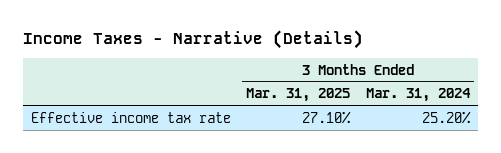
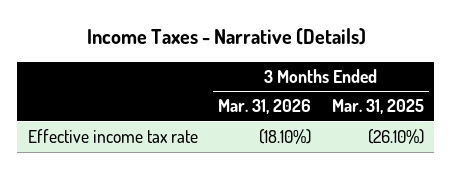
[366,88,472,103] Mar. 31, 2024 -> none
none -> [218,99,312,115] Mar. 31, 2026
[302,110,352,124] 27.10% -> [367,129,424,145] (26.10%)

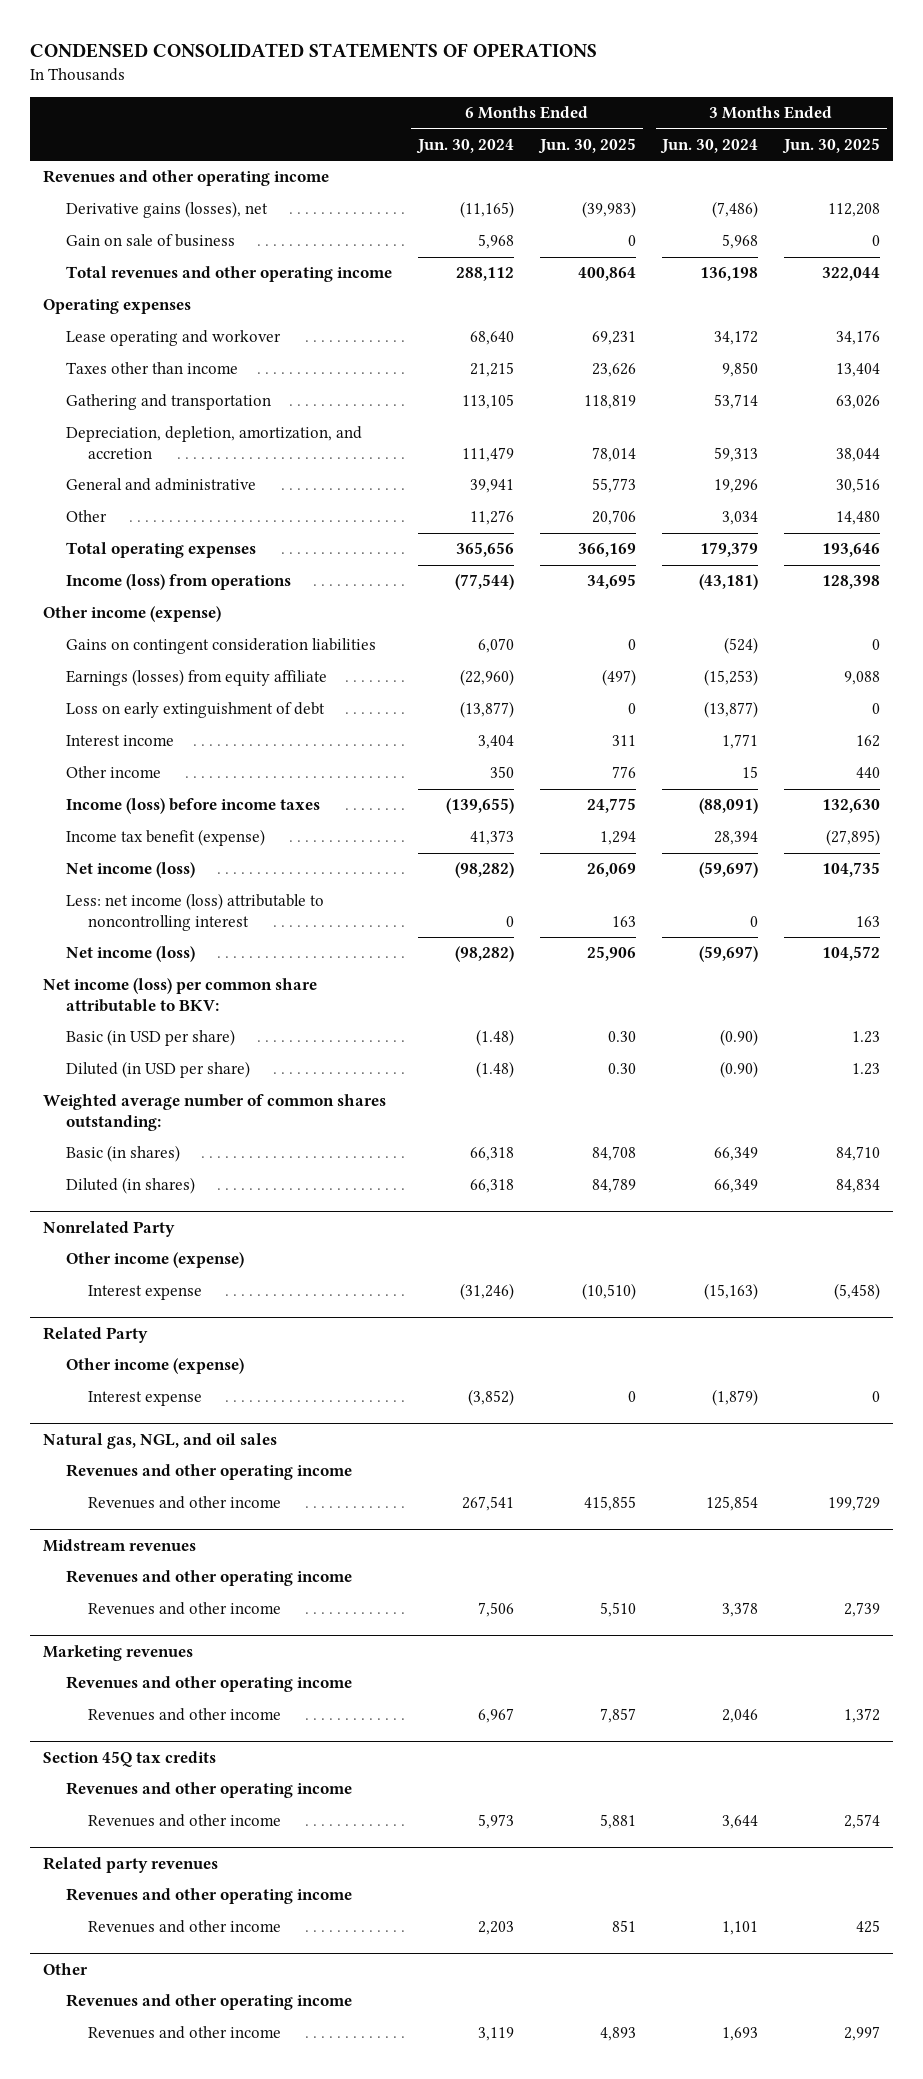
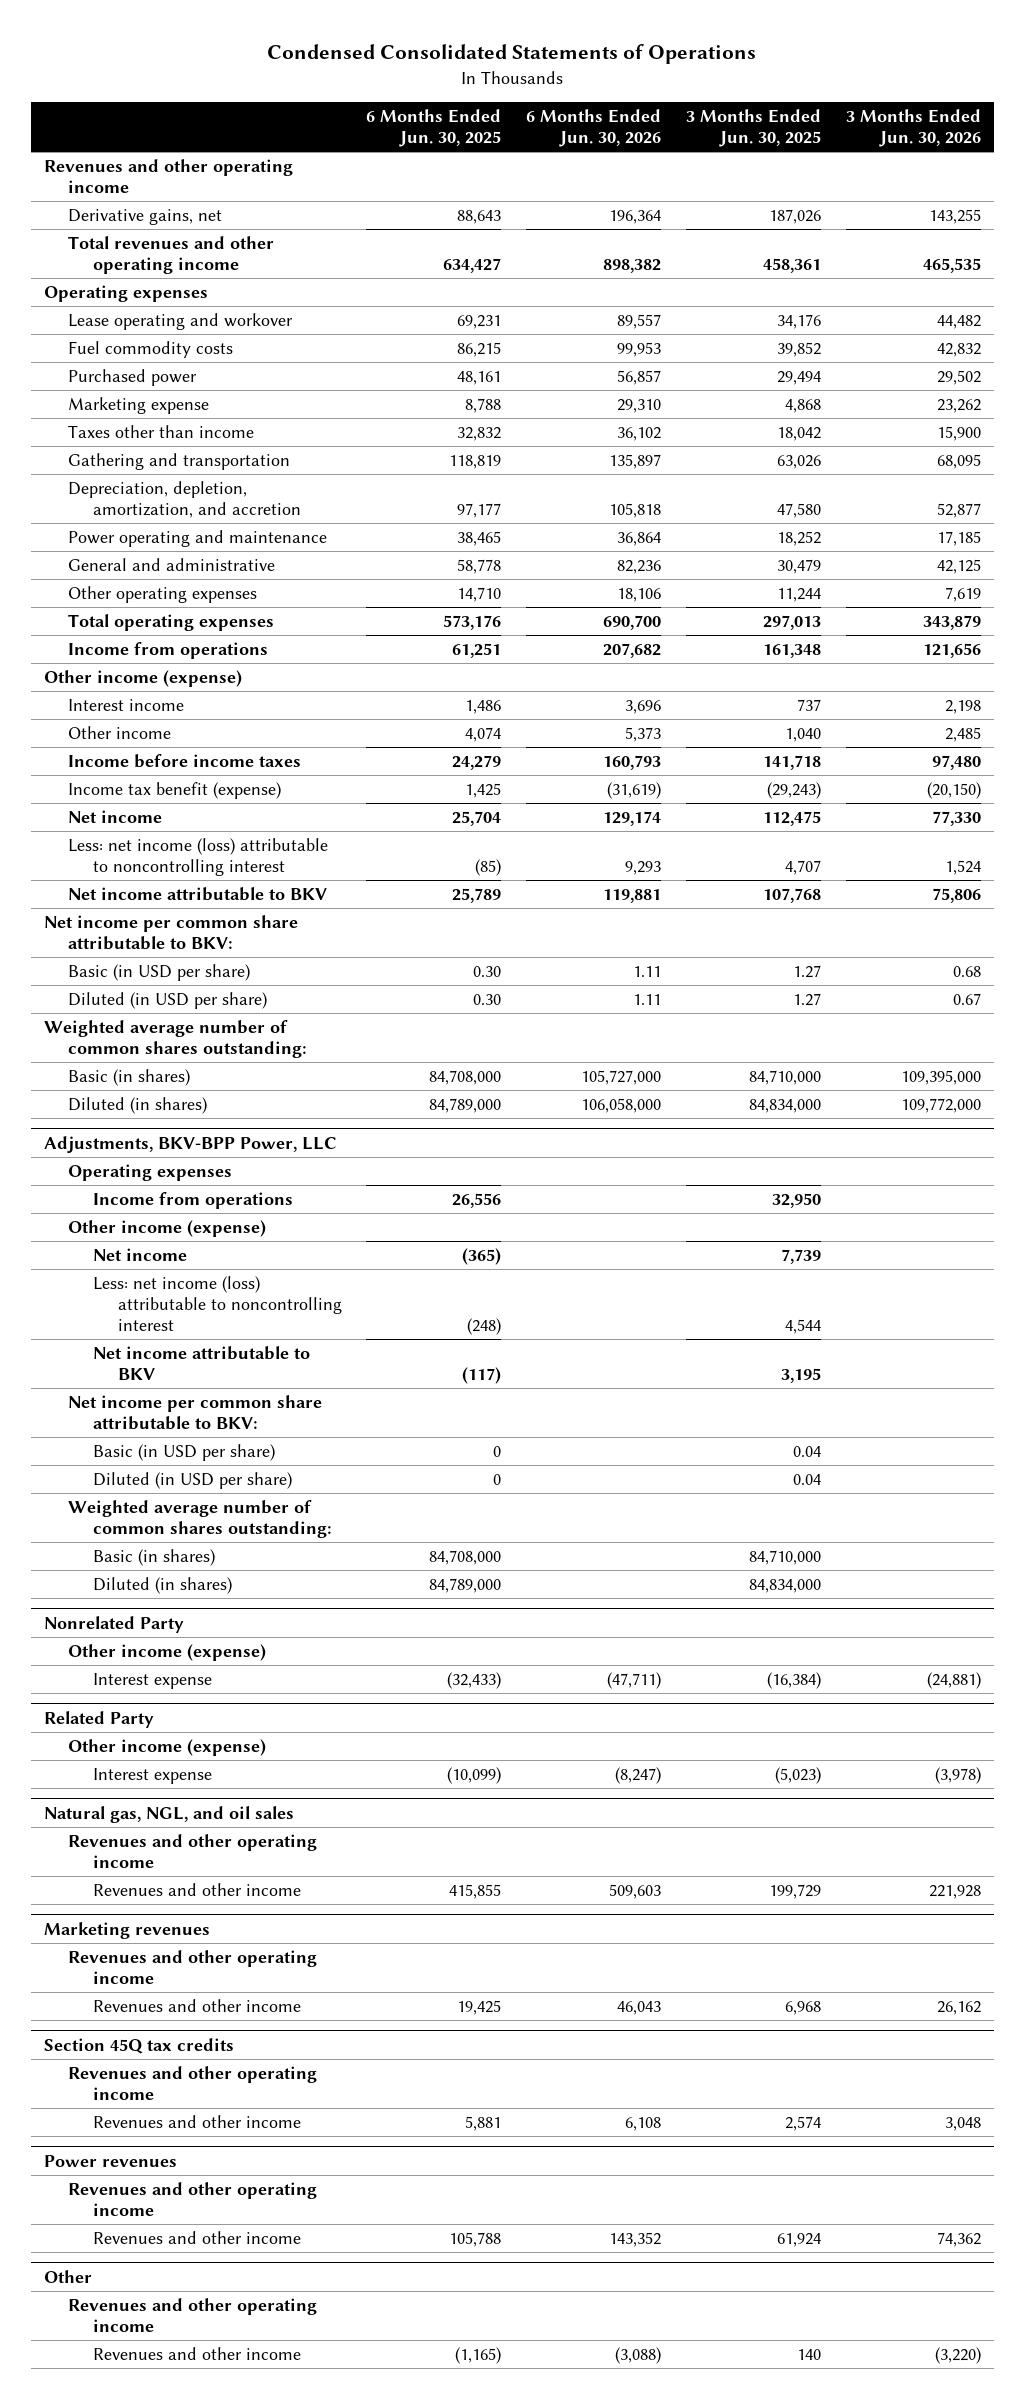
[30,42,598,58] CONDENSED CONSOLIDATED STATEMENTS OF OPERATIONS -> [267,44,757,65] Condensed Consolidated Statements of Operations
[415,138,514,154] Jun. 30, 2024 -> none
[660,138,759,154] Jun. 30, 2024 -> none
none -> [526,109,662,148] 6 Months Ended Jun. 30, 2026
none -> [846,109,982,148] 3 Months Ended Jun. 30, 2026
[65,234,235,248] Gain on sale of business -> none
[65,201,268,219] Derivative gains (losses), net -> [68,209,223,226] Derivative gains, net
[581,201,636,219] (39,983) -> [457,210,502,225] 88,643
[828,203,881,218] 112,208 -> [769,209,822,225] 187,026
[577,267,636,282] 400,864 -> [443,258,502,274] 634,427
[822,267,881,282] 322,044 -> [763,258,822,274] 458,361
none -> [68,341,234,359] Fuel commodity costs
none -> [68,369,198,387] Purchased power
none -> [68,397,210,415] Marketing expense
[591,363,636,378] 23,626 -> [457,427,502,442] 32,832
[836,363,881,378] 13,404 -> [777,427,822,442] 18,042
[591,447,636,463] 78,014 -> [457,503,502,519] 97,177
[836,448,881,463] 38,044 -> [777,503,822,519] 47,580
none -> [68,530,328,548] Power operating and maintenance
[591,478,636,494] 55,773 -> [457,559,502,575] 58,778
[836,478,881,494] 30,516 -> [777,559,822,575] 30,479
[65,510,107,523] Other -> [68,586,258,604] Other operating expenses
[591,510,636,526] 20,706 -> [457,587,502,603] 14,710
[836,511,881,526] 14,480 -> [777,588,822,603] 11,244
[577,543,636,558] 366,169 -> [443,615,502,631] 573,176
[822,543,881,558] 193,646 -> [763,615,822,631] 297,013
[65,574,291,591] Income (loss) from operations -> [68,642,269,660] Income from operations
[586,574,636,590] 34,695 -> [452,643,502,659] 61,251
[822,575,881,590] 128,398 -> [763,644,822,659] 161,348
[65,638,376,655] Gains on contingent consideration liabilities -> none
[65,669,327,687] Earnings (losses) from equity affiliate -> none
[65,702,325,719] Loss on early extinguishment of debt -> none
[611,735,636,747] 311 -> [465,700,502,715] 1,486
[856,735,881,748] 162 -> [797,699,822,712] 737
[611,766,636,779] 776 -> [465,727,502,743] 4,074
[856,767,881,779] 440 -> [785,728,822,743] 1,040
[65,798,320,815] Income (loss) before income taxes -> [68,754,302,769] Income before income taxes
[586,798,636,814] 24,775 -> [452,755,502,771] 24,279
[822,799,881,814] 132,630 -> [763,755,822,771] 141,718
[599,831,636,846] 1,294 -> [465,783,502,799] 1,425
[826,829,881,847] (27,895) -> [767,782,822,800] (29,243)
[65,862,195,879] Net income (loss) -> [68,810,163,824] Net income
[586,863,636,878] 26,069 -> [452,811,502,827] 25,704
[822,862,881,878] 104,735 -> [763,811,822,827] 112,475
[611,916,636,928] 163 -> [475,859,502,877] (85)
[856,916,881,928] 163 -> [785,860,822,876] 4,707
[65,946,195,963] Net income (loss) -> [68,887,328,902] Net income attributable to BKV
[586,946,636,962] 25,906 -> [452,888,502,904] 25,789
[822,946,881,962] 104,572 -> [763,888,822,904] 107,768
[43,978,318,1013] Net income (loss) per common share attributable to BKV: -> [43,915,298,951] Net income per common share attributable to BKV:
[852,1031,881,1044] 1.23 -> [793,965,822,979] 1.27
[852,1063,881,1076] 1.23 -> [793,993,822,1007] 1.27
[591,1146,636,1162] 84,708 -> [429,1070,502,1086] 84,708,000
[836,1146,881,1162] 84,710 -> [749,1070,822,1086] 84,710,000
[591,1178,636,1194] 84,789 -> [429,1098,502,1114] 84,789,000
[836,1179,881,1194] 84,834 -> [749,1099,822,1114] 84,834,000
none -> [43,1135,337,1153] Adjustments, BKV-BPP Power, LLC
none -> [68,1164,233,1182] Operating expenses
none -> [92,1192,293,1210] Income from operations
none -> [68,1220,267,1238] Other income (expense)
none -> [92,1248,187,1262] Net income
none -> [92,1276,342,1332] Less: net income (loss) attributable to noncontrolling interest
none -> [92,1346,310,1381] Net income attributable to BKV
none -> [68,1395,323,1431] Net income per common share attributable to BKV:
none -> [92,1444,275,1462] Basic (in USD per share)
none -> [92,1472,292,1490] Diluted (in USD per share)
none -> [68,1500,332,1539] Weighted average number of common shares outstanding:
none -> [92,1549,215,1567] Basic (in shares)
none -> [92,1577,232,1595] Diluted (in shares)
[581,1283,636,1301] (10,510) -> [447,1672,502,1690] (32,433)
[834,1283,881,1301] (5,458) -> [767,1672,822,1690] (16,384)
[627,1391,636,1403] 0 -> [447,1767,502,1785] (10,099)
[872,1391,881,1403] 0 -> [775,1767,822,1785] (5,023)
[43,1538,197,1552] Midstream revenues -> none
[65,1570,352,1587] Revenues and other operating income -> none
[88,1602,282,1616] Revenues and other income -> none
[599,1708,636,1724] 7,857 -> [457,2000,502,2016] 19,425
[844,1708,881,1724] 1,372 -> [785,2001,822,2016] 6,968
[43,1856,219,1873] Related party revenues -> none
none -> [43,2154,177,2167] Power revenues
[611,1920,636,1933] 851 -> [449,2232,502,2248] 105,788
[856,1920,881,1934] 425 -> [777,2233,822,2248] 61,924
[599,2027,636,2042] 4,893 -> [455,2347,502,2365] (1,165)
[844,2026,881,2042] 2,997 -> [797,2349,822,2361] 140

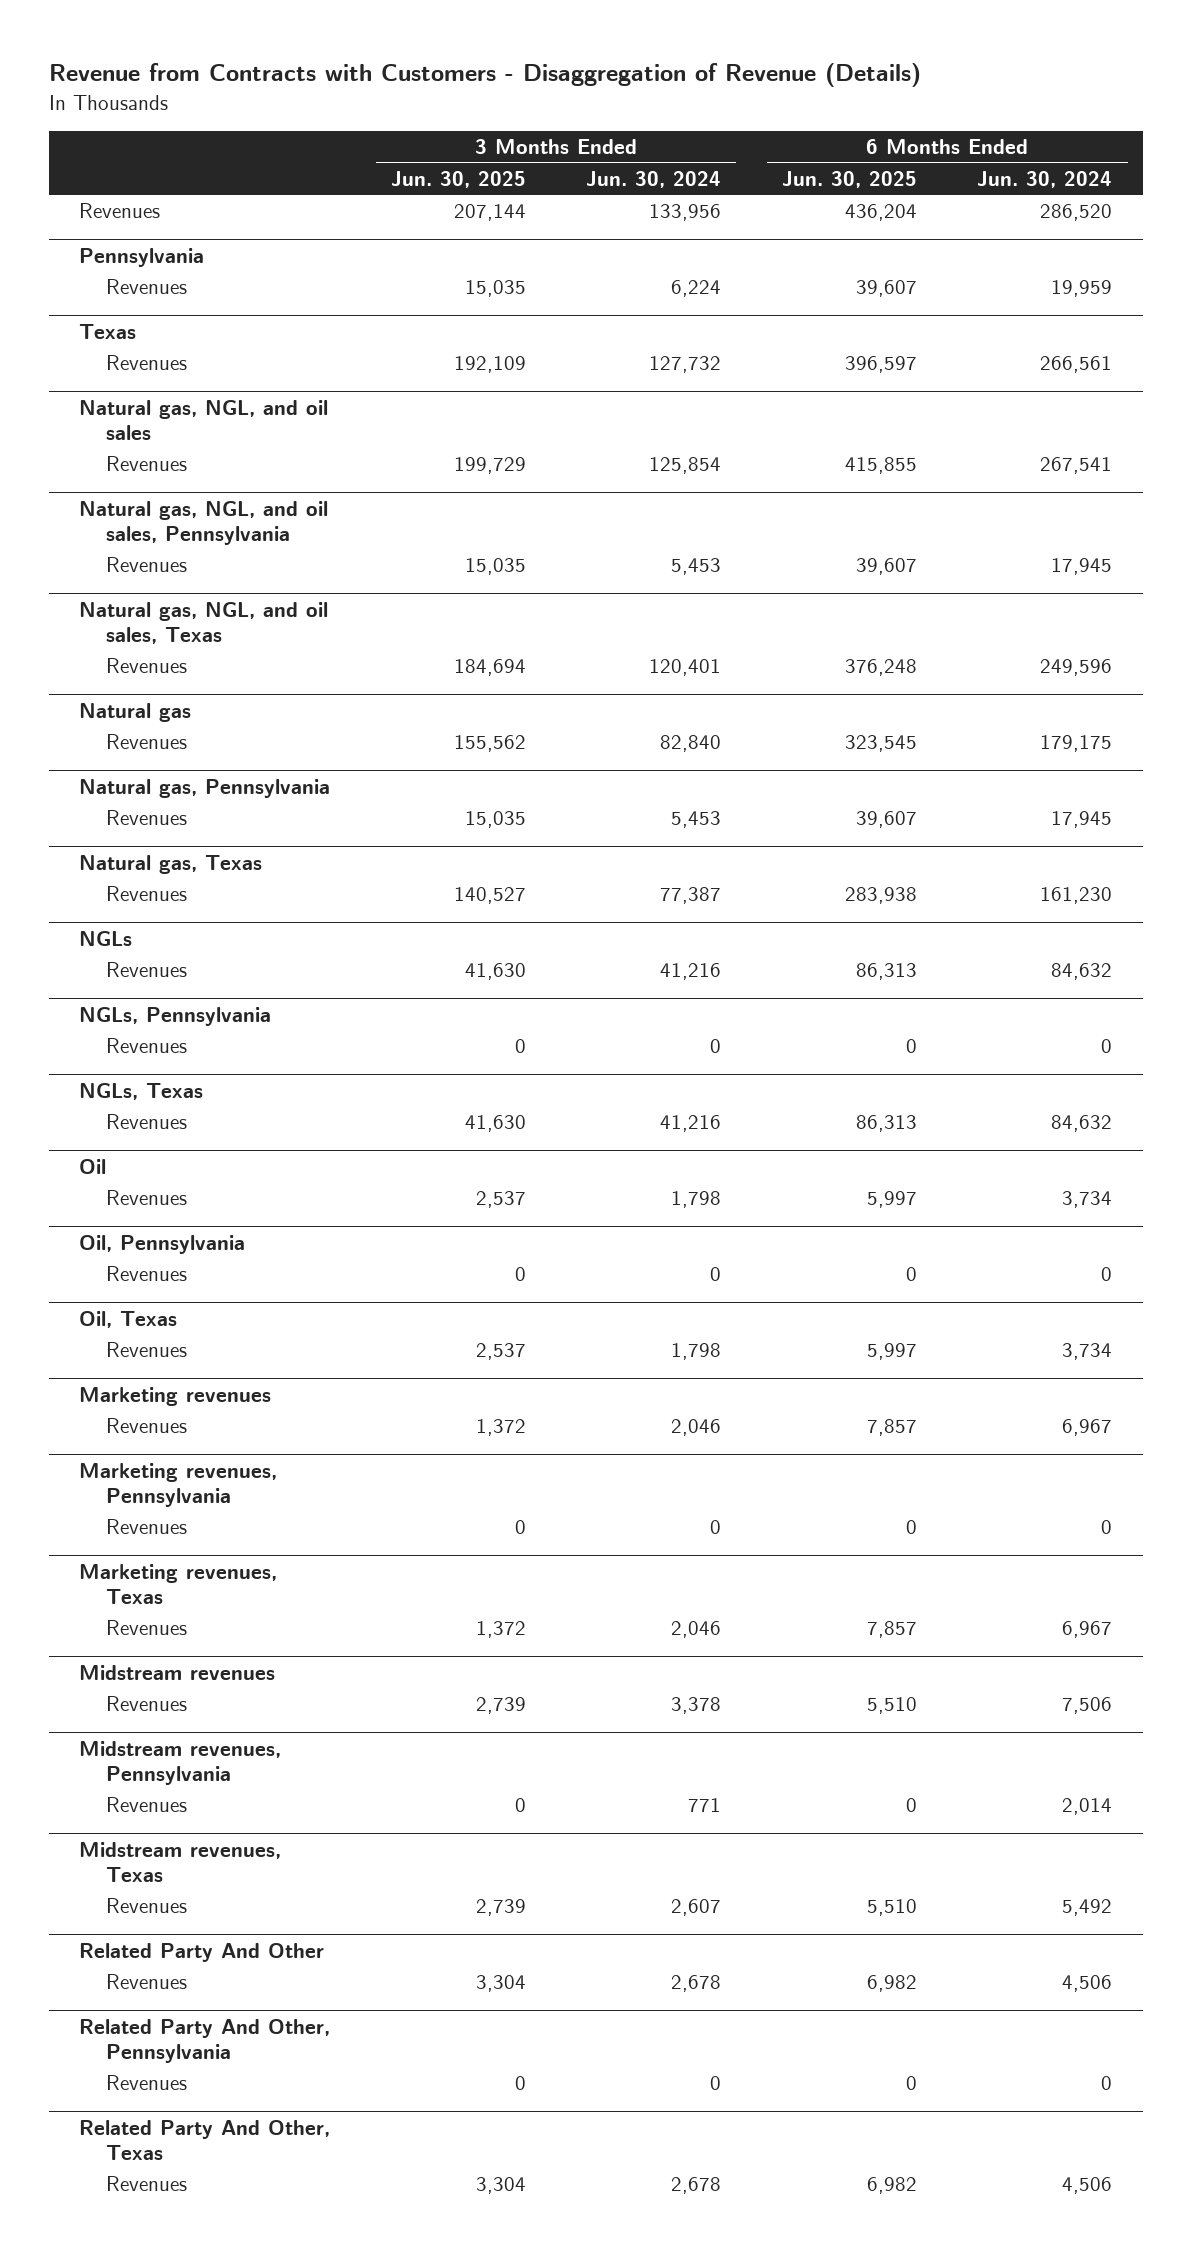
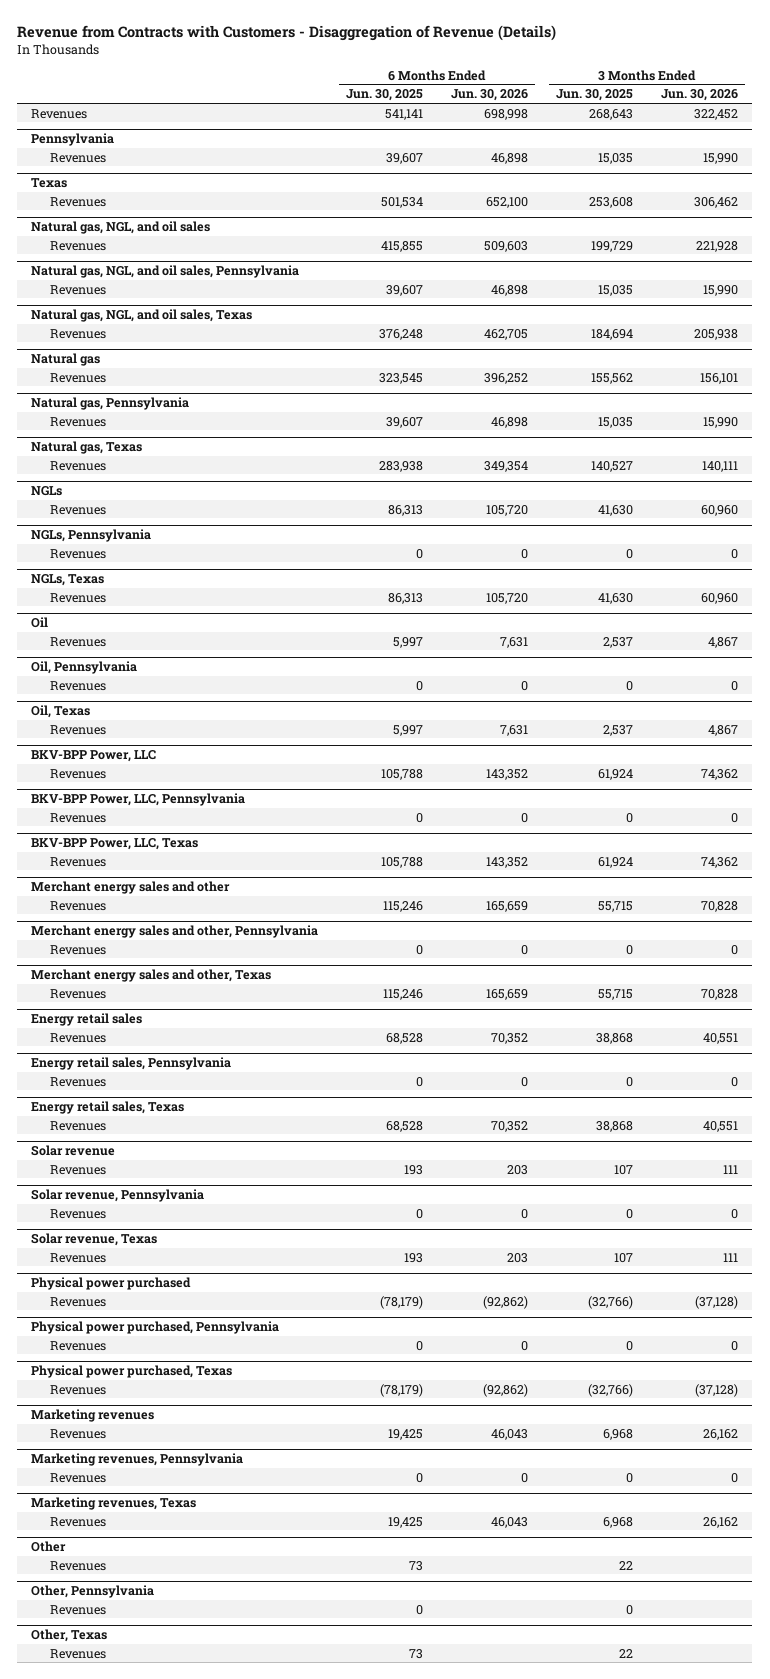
[586,170,722,188] Jun. 30, 2024 -> none
[977,170,1113,188] Jun. 30, 2024 -> none
none -> [451,89,529,102] Jun. 30, 2026
none -> [661,89,739,102] Jun. 30, 2026
[453,204,526,222] 207,144 -> [589,108,634,120] 268,643
[844,204,917,222] 436,204 -> [385,108,424,120] 541,141
[453,356,526,374] 192,109 -> [589,196,634,208] 253,608
[844,356,917,374] 396,597 -> [381,196,424,208] 501,534
none -> [31,750,157,763] BKV-BPP Power, LLC
none -> [49,768,106,779] Revenues
none -> [31,793,246,807] BKV-BPP Power, LLC, Pennsylvania
none -> [49,812,106,823] Revenues
none -> [31,838,199,851] BKV-BPP Power, LLC, Texas
none -> [49,856,106,867] Revenues
none -> [31,881,231,895] Merchant energy sales and other
none -> [49,900,106,911] Revenues
none -> [31,925,319,939] Merchant energy sales and other, Pennsylvania
none -> [49,944,106,955] Revenues
none -> [31,969,272,983] Merchant energy sales and other, Texas
none -> [49,988,106,999] Revenues
none -> [31,1013,143,1027] Energy retail sales
none -> [49,1032,106,1043] Revenues
none -> [31,1057,232,1071] Energy retail sales, Pennsylvania
none -> [49,1076,106,1087] Revenues
none -> [31,1101,185,1115] Energy retail sales, Texas
none -> [49,1120,106,1131] Revenues
none -> [31,1145,116,1157] Solar revenue
none -> [49,1164,106,1175] Revenues
none -> [31,1189,205,1203] Solar revenue, Pennsylvania
none -> [49,1208,106,1219] Revenues
none -> [31,1233,158,1247] Solar revenue, Texas
none -> [49,1252,106,1263] Revenues
none -> [31,1277,192,1291] Physical power purchased
none -> [49,1296,106,1307] Revenues
none -> [31,1321,280,1335] Physical power purchased, Pennsylvania
none -> [49,1340,106,1351] Revenues
none -> [31,1365,233,1379] Physical power purchased, Texas
none -> [49,1384,106,1395] Revenues
[475,1419,526,1437] 1,372 -> [603,1428,634,1440] 6,968
[866,1419,917,1437] 7,857 -> [388,1428,424,1440] 19,425
[79,1664,276,1680] Midstream revenues -> none
[79,1740,282,1785] Midstream revenues, Pennsylvania -> none
[105,1797,187,1813] Revenues -> none
[79,1841,282,1882] Midstream revenues, Texas -> none
[105,1898,187,1914] Revenues -> none
[79,1942,325,1962] Related Party And Other -> none
[105,1974,187,1990] Revenues -> none
[79,2018,331,2063] Related Party And Other, Pennsylvania -> none
[475,1621,526,1639] 1,372 -> [603,1516,634,1528] 6,968
[866,1621,917,1639] 7,857 -> [388,1516,424,1528] 19,425
none -> [31,1541,67,1553] Other
[475,1697,526,1715] 2,739 -> [619,1560,634,1570] 22
[866,1697,917,1715] 5,510 -> [409,1560,424,1571] 73
none -> [31,1585,155,1599] Other, Pennsylvania
[79,2119,331,2160] Related Party And Other, Texas -> none
none -> [31,1629,108,1643] Other, Texas
[475,2177,526,2195] 3,304 -> [619,1648,634,1658] 22
[866,2177,917,2195] 6,982 -> [409,1648,424,1659] 73

